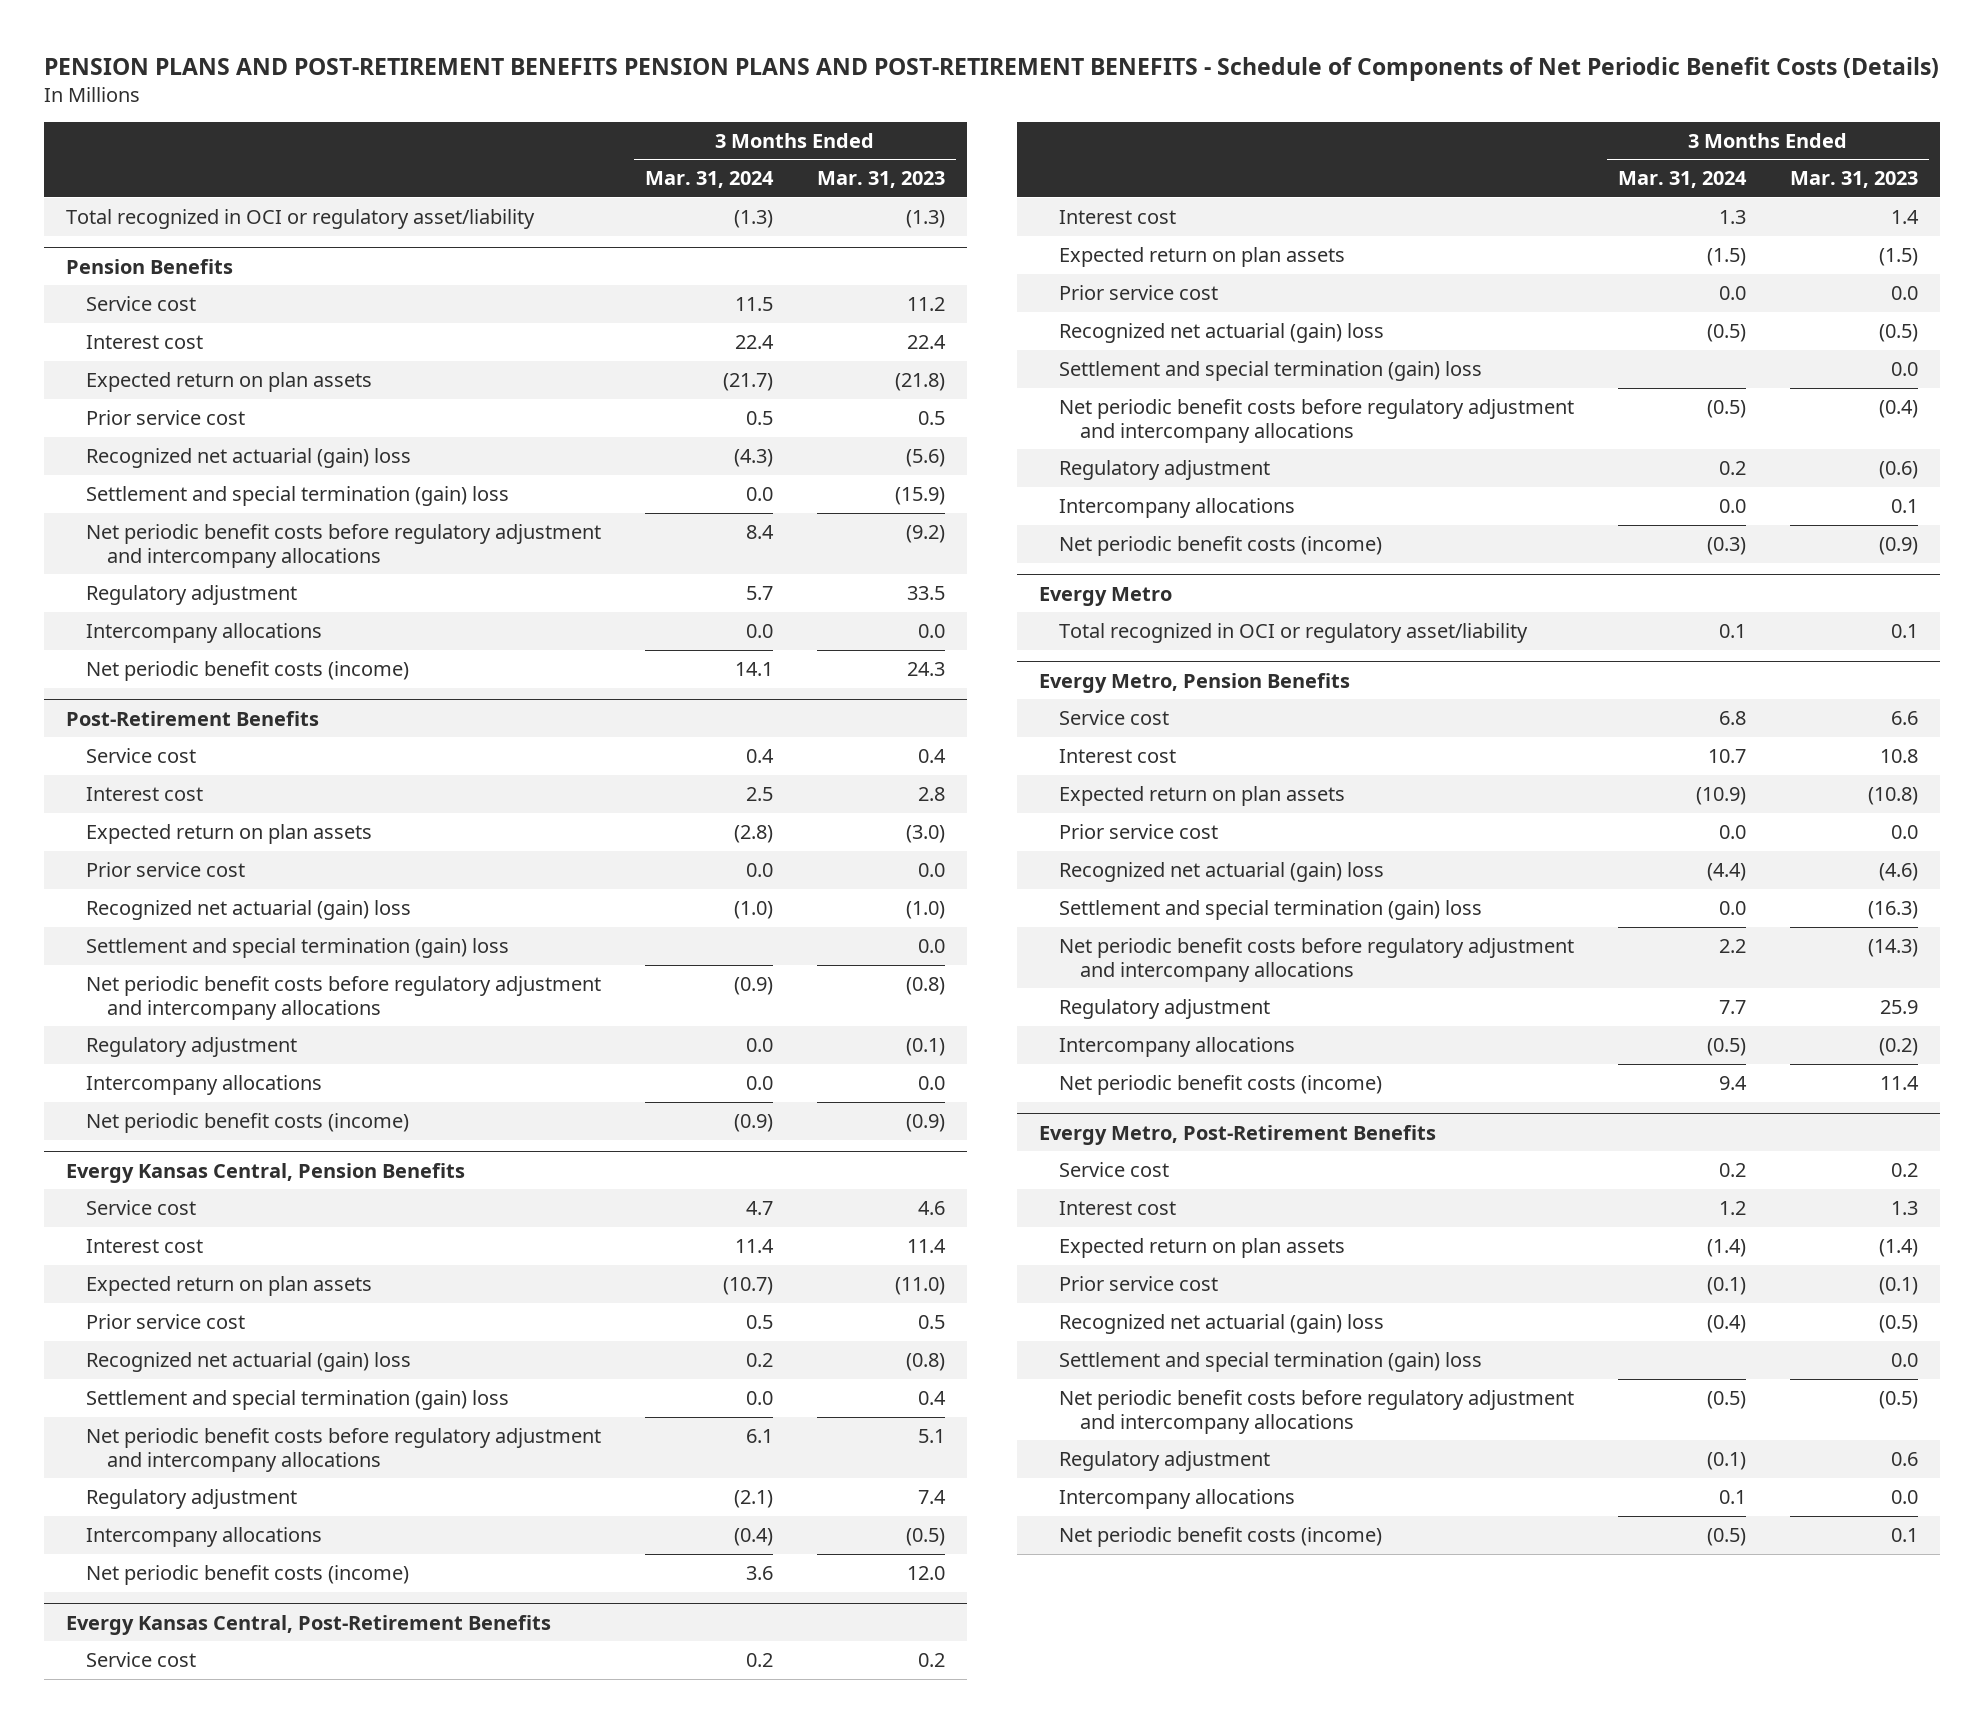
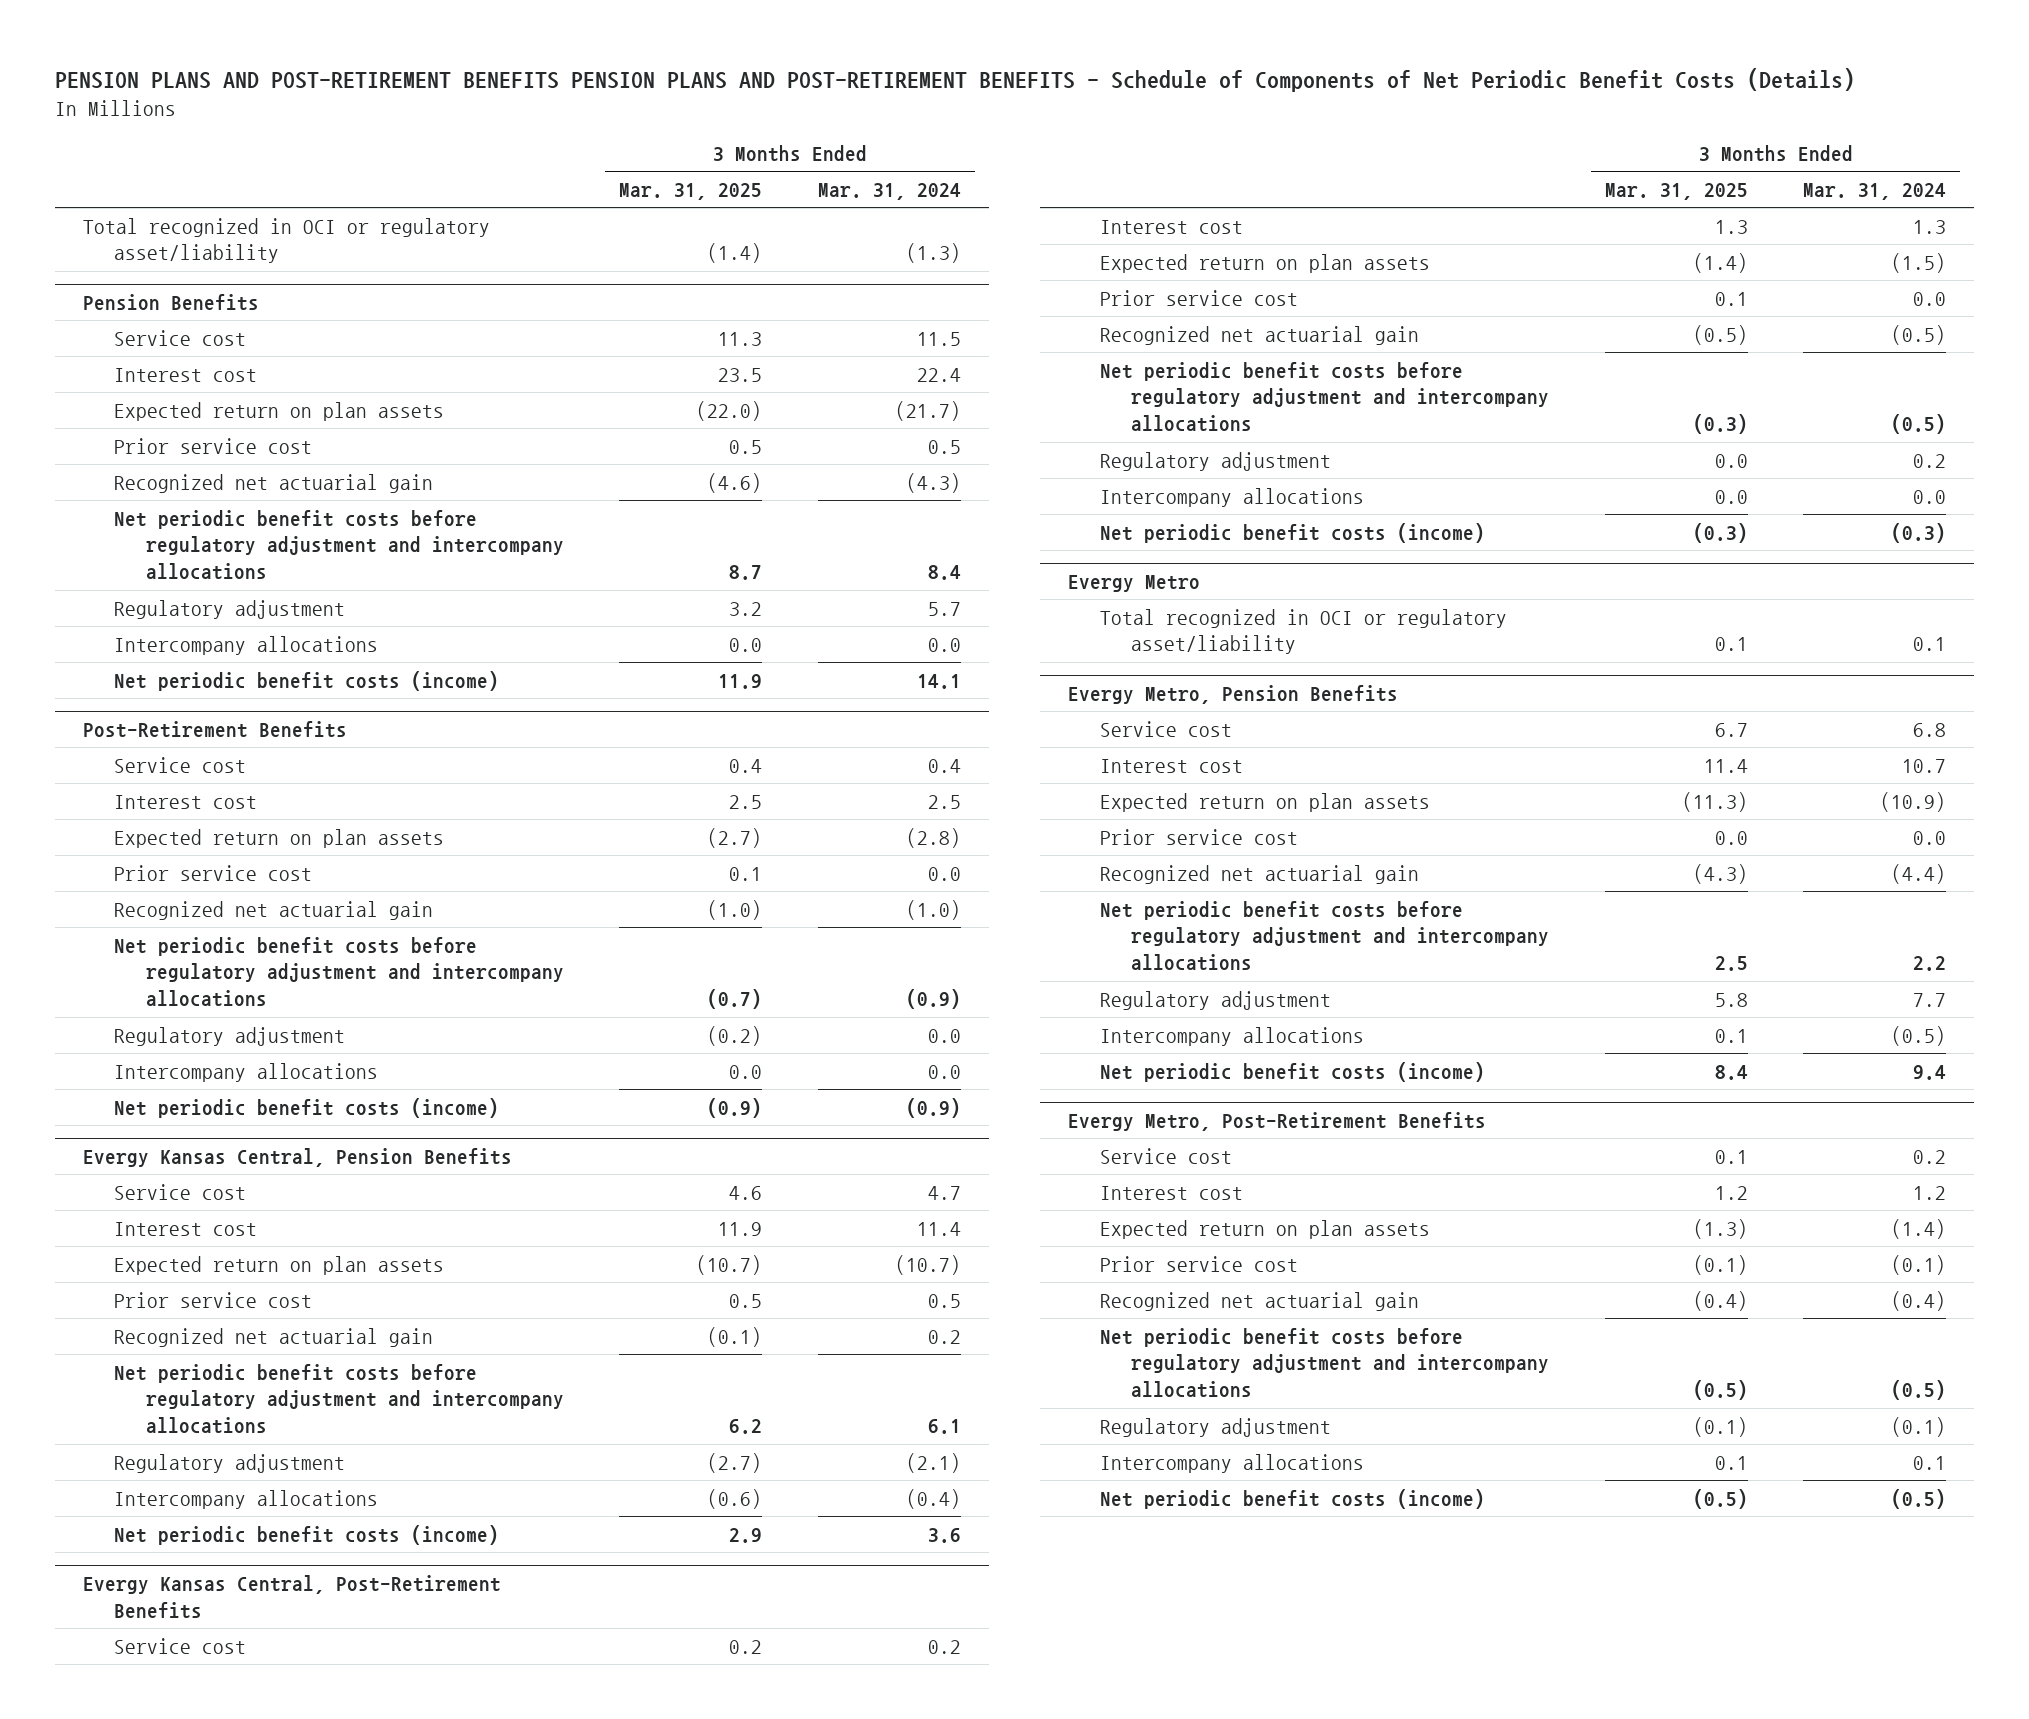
[816,171,945,189] Mar. 31, 2023 -> none
none -> [619,183,763,201] Mar. 31, 2025
[86,485,510,506] Settlement and special termination (gain) loss -> none
[86,447,412,468] Recognized net actuarial (gain) loss -> [114,473,434,493] Recognized net actuarial gain
[86,937,510,958] Settlement and special termination (gain) loss -> none
[86,899,412,920] Recognized net actuarial (gain) loss -> [114,900,434,920] Recognized net actuarial gain
[86,1389,510,1410] Settlement and special termination (gain) loss -> none
[86,1351,412,1372] Recognized net actuarial (gain) loss -> [114,1327,434,1347] Recognized net actuarial gain
[1059,360,1483,381] Settlement and special termination (gain) loss -> none
[1059,322,1385,343] Recognized net actuarial (gain) loss -> [1099,325,1419,345] Recognized net actuarial gain
[1059,899,1483,920] Settlement and special termination (gain) loss -> none
[1059,861,1385,882] Recognized net actuarial (gain) loss -> [1099,864,1419,884] Recognized net actuarial gain
[1059,1351,1483,1372] Settlement and special termination (gain) loss -> none
[1059,1313,1385,1334] Recognized net actuarial (gain) loss -> [1099,1291,1419,1311] Recognized net actuarial gain

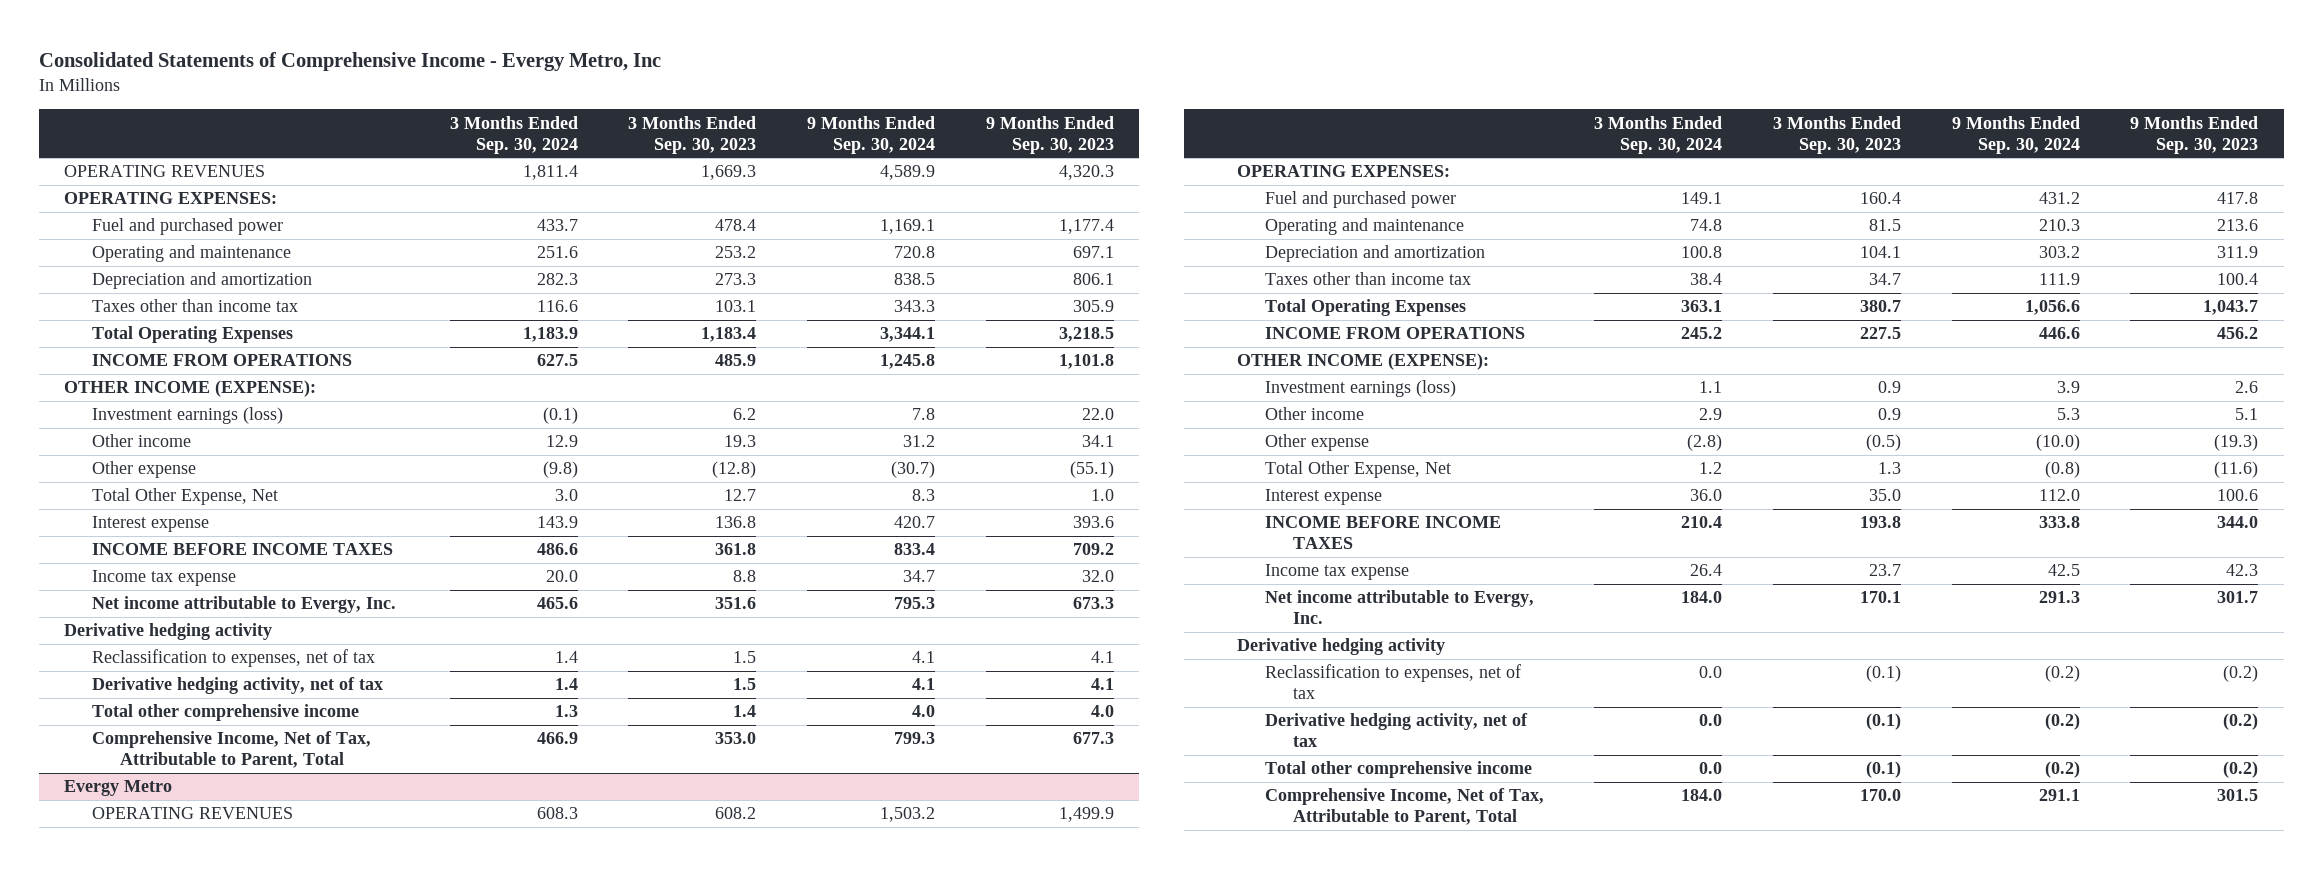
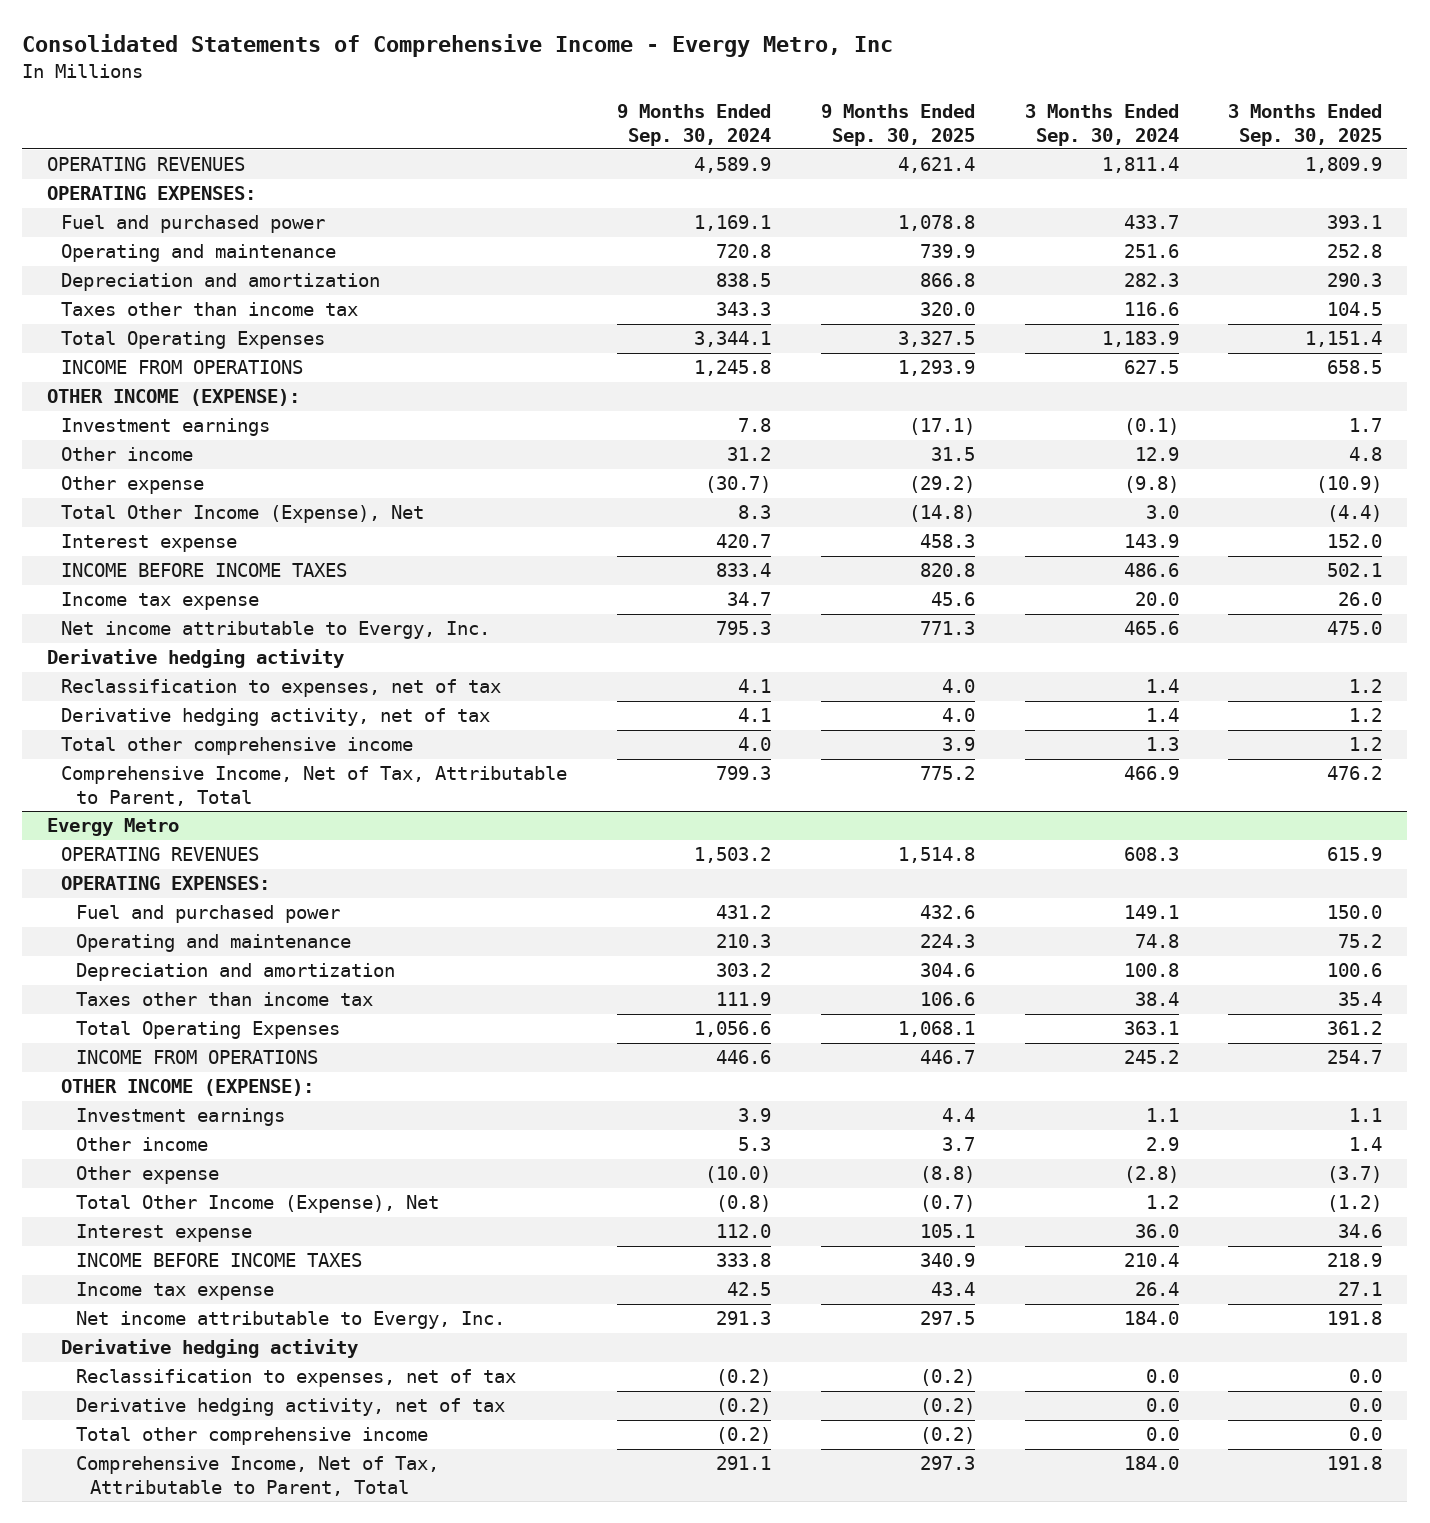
[628,115,757,154] 3 Months Ended Sep. 30, 2023 -> none
[985,115,1114,154] 9 Months Ended Sep. 30, 2023 -> none
none -> [820,103,975,146] 9 Months Ended Sep. 30, 2025
none -> [1228,103,1383,146] 3 Months Ended Sep. 30, 2025
[92,407,284,425] Investment earnings (loss) -> [61,418,271,437] Investment earnings
[92,488,279,506] Total Other Expense, Net -> [61,505,425,524] Total Other Income (Expense), Net
[1264,380,1456,398] Investment earnings (loss) -> [75,1108,285,1127] Investment earnings
[1264,461,1451,479] Total Other Expense, Net -> [75,1195,439,1214] Total Other Income (Expense), Net

